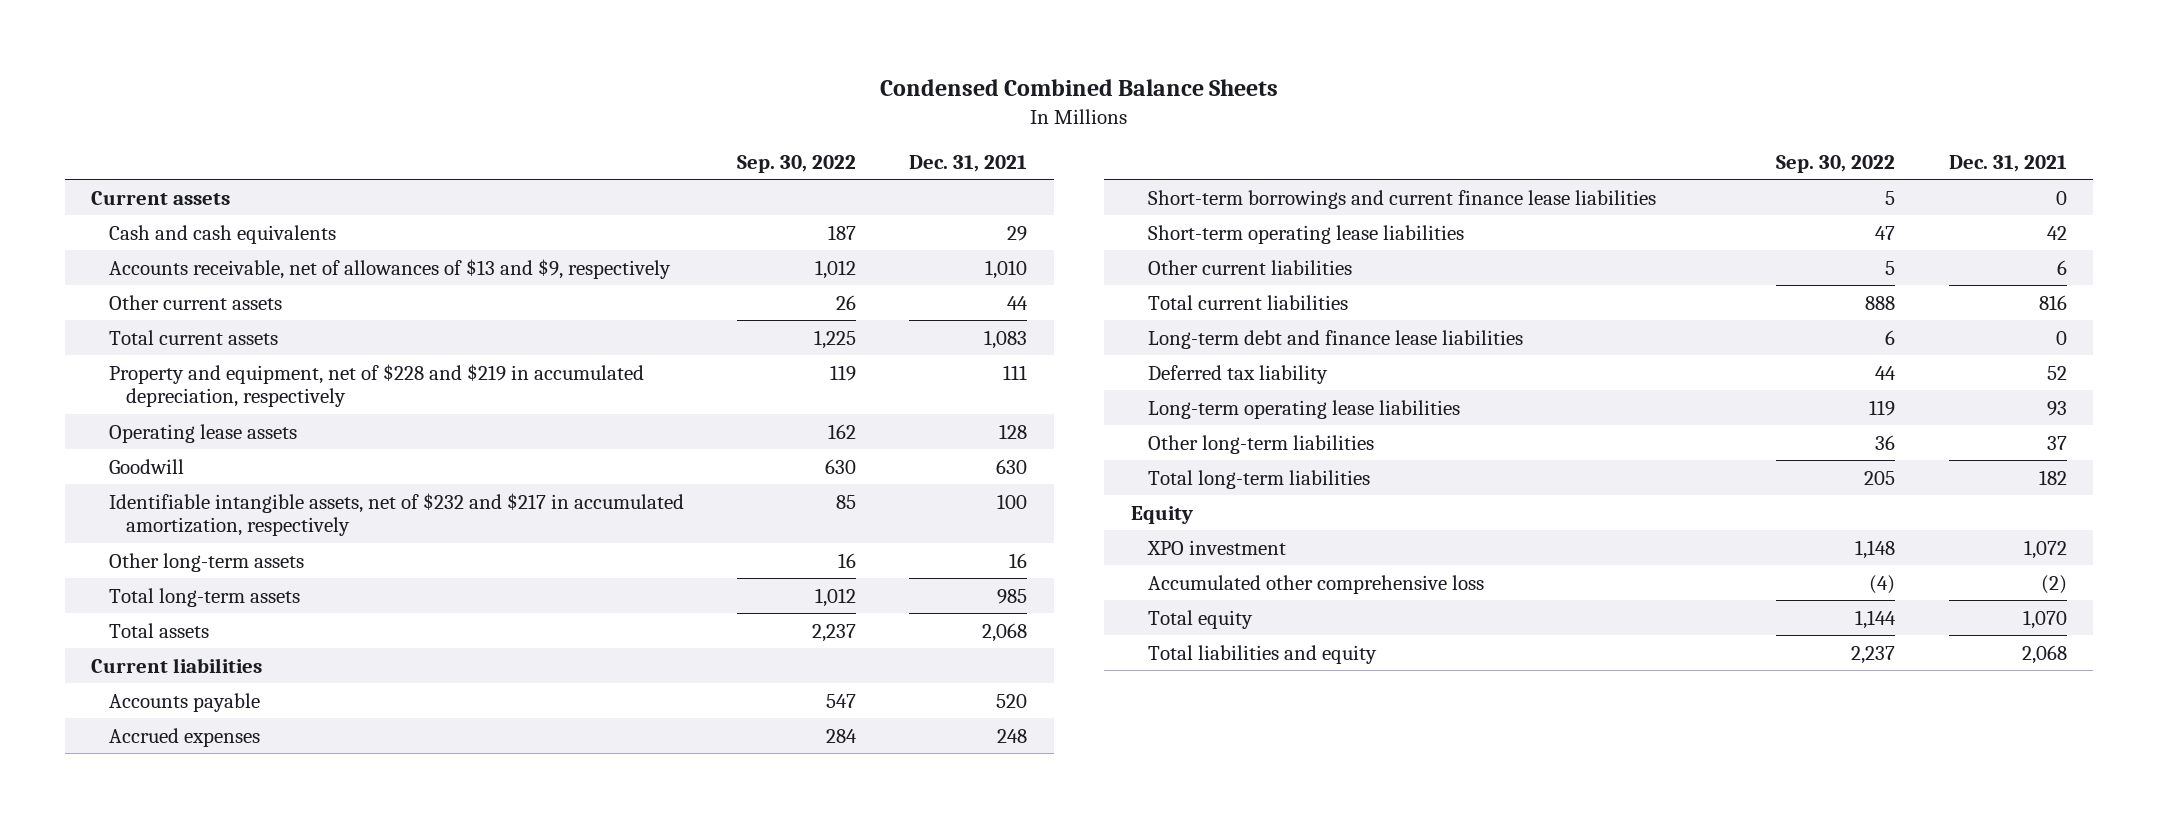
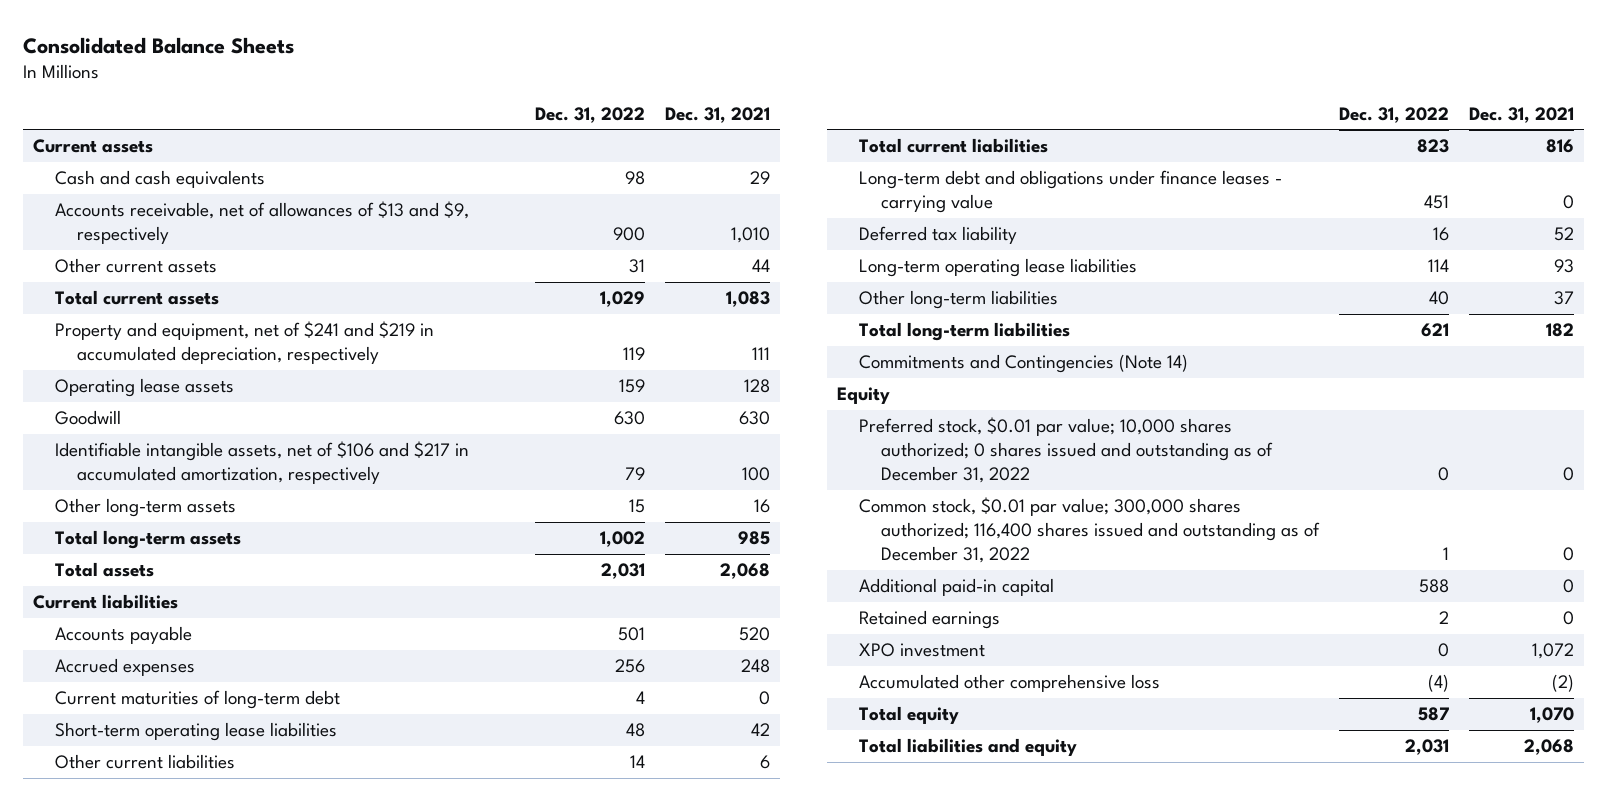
[879,79,1278,97] Condensed Combined Balance Sheets -> [23,36,295,54] Consolidated Balance Sheets
[736,154,856,173] Sep. 30, 2022 -> none
none -> [534,106,645,123] Dec. 31, 2022
[108,363,644,408] Property and equipment, net of $228 and $219 in accumulated depreciation, respectively -> [54,321,434,365] Property and equipment, net of $241 and $219 in accumulated depreciation, respectively
[108,492,684,537] Identifiable intangible assets, net of $232 and $217 in accumulated amortization, respectively -> [54,441,469,485] Identifiable intangible assets, net of $106 and $217 in accumulated amortization, respectively
[1148,189,1657,209] Short-term borrowings and current finance lease liabilities -> [54,690,340,710] Current maturities of long-term debt
[1148,329,1524,349] Long-term debt and finance lease liabilities -> [859,170,1283,214] Long-term debt and obligations under finance leases - carrying value
none -> [859,354,1189,374] Commitments and Contingencies (Note 14)
none -> [859,417,1273,484] Preferred stock, $0.01 par value; 10,000 shares authorized; 0 shares issued and outstanding as of December 31, 2022
none -> [859,497,1320,564] Common stock, $0.01 par value; 300,000 shares authorized; 116,400 shares issued and outstanding as of December 31, 2022
none -> [859,578,1055,597] Additional paid-in capital
none -> [859,610,1001,630] Retained earnings

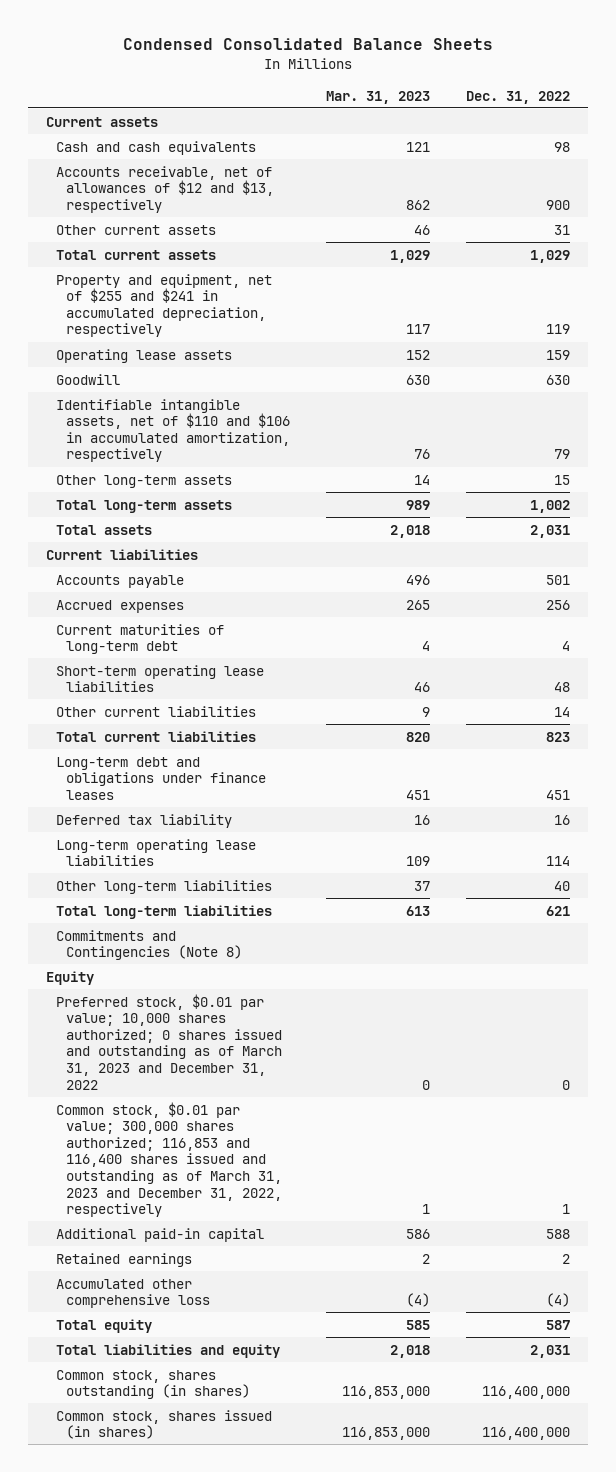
[23,36,295,54] Consolidated Balance Sheets -> [122,38,493,51] Condensed Consolidated Balance Sheets
[664,106,770,123] Dec. 31, 2021 -> none
none -> [325,90,430,104] Mar. 31, 2023
[54,201,469,245] Accounts receivable, net of allowances of $13 and $9, respectively -> [56,165,274,213] Accounts receivable, net of allowances of $12 and $13, respectively
[54,321,434,365] Property and equipment, net of $241 and $219 in accumulated depreciation, respectively -> [56,273,273,338] Property and equipment, net of $255 and $241 in accumulated depreciation, respectively
[54,441,469,485] Identifiable intangible assets, net of $106 and $217 in accumulated amortization, respectively -> [56,398,290,463] Identifiable intangible assets, net of $110 and $106 in accumulated amortization, respectively
[859,170,1283,214] Long-term debt and obligations under finance leases - carrying value -> [56,756,266,800] Long-term debt and obligations under finance leases
[859,354,1189,374] Commitments and Contingencies (Note 14) -> [56,929,242,961] Commitments and Contingencies (Note 8)
[859,417,1273,484] Preferred stock, $0.01 par value; 10,000 shares authorized; 0 shares issued and outstanding as of December 31, 2022 -> [56,993,282,1090] Preferred stock, $0.01 par value; 10,000 shares authorized; 0 shares issued and outstanding as of March 31, 2023 and December 31, 2022
[859,497,1320,564] Common stock, $0.01 par value; 300,000 shares authorized; 116,400 shares issued and outstanding as of December 31, 2022 -> [56,1101,282,1218] Common stock, $0.01 par value; 300,000 shares authorized; 116,853 and 116,400 shares issued and outstanding as of March 31, 2023 and December 31, 2022, respectively
[859,643,986,658] XPO investment -> none
none -> [56,1369,250,1400] Common stock, shares outstanding (in shares)
none -> [56,1409,273,1440] Common stock, shares issued (in shares)

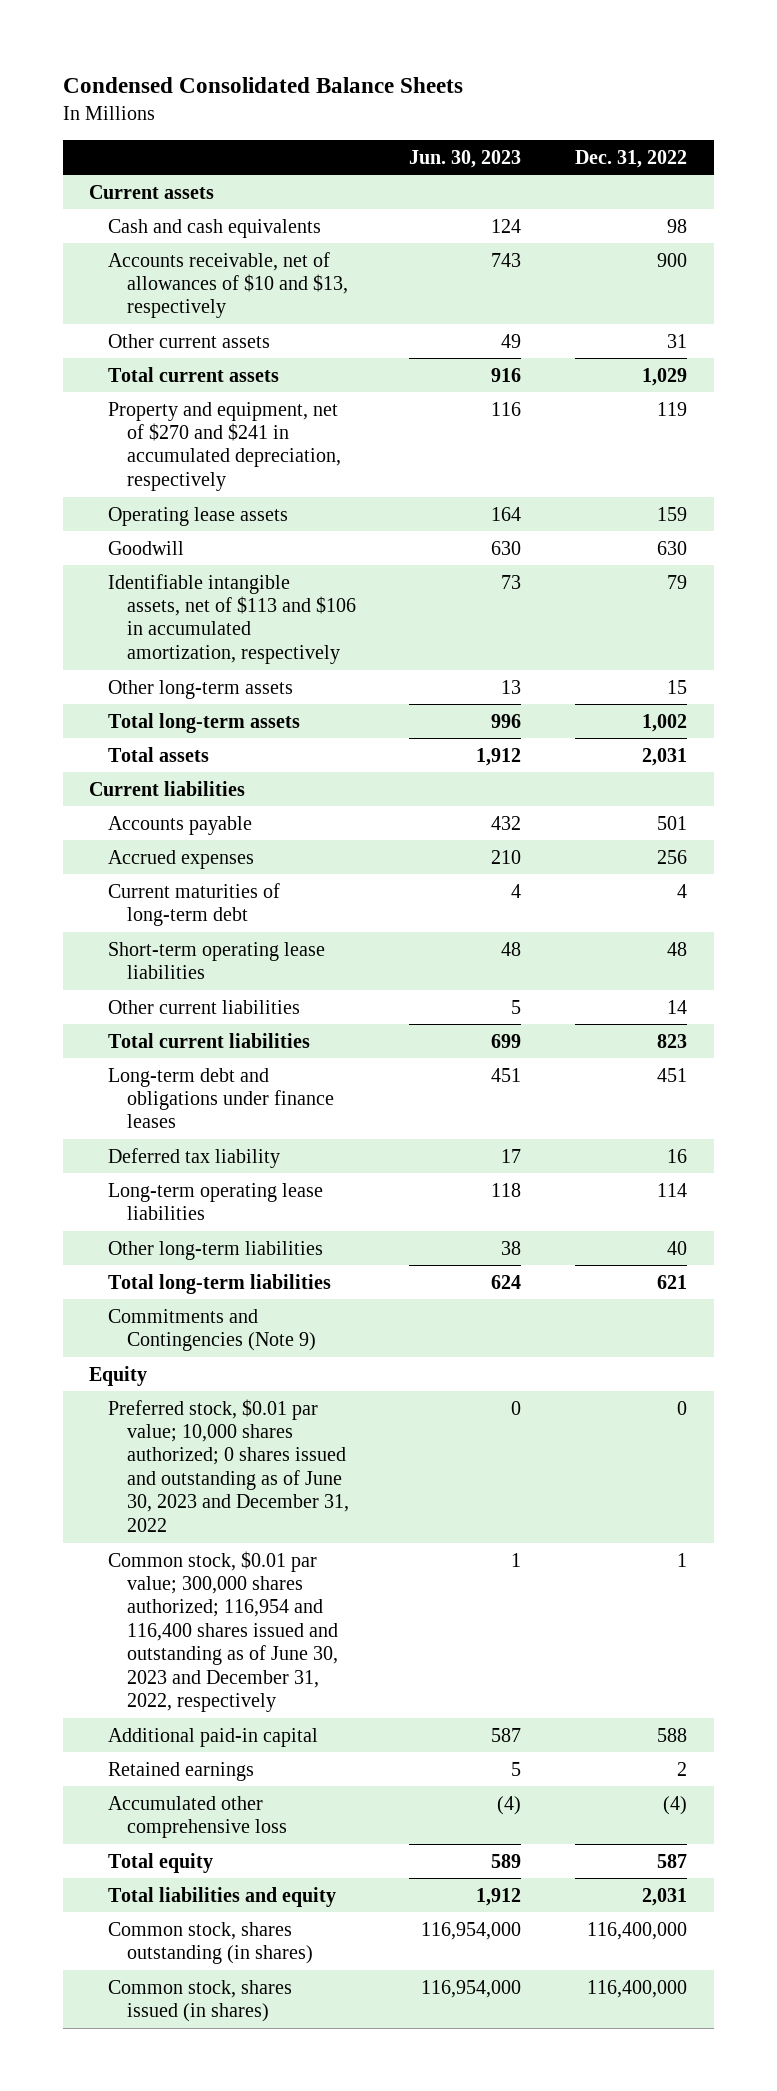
[325,90,430,104] Mar. 31, 2023 -> none
none -> [409,149,522,168] Jun. 30, 2023
[56,165,274,213] Accounts receivable, net of allowances of $12 and $13, respectively -> [108,251,348,319] Accounts receivable, net of allowances of $10 and $13, respectively
[56,273,273,338] Property and equipment, net of $255 and $241 in accumulated depreciation, respectively -> [108,401,341,491] Property and equipment, net of $270 and $241 in accumulated depreciation, respectively
[56,398,290,463] Identifiable intangible assets, net of $110 and $106 in accumulated amortization, respectively -> [108,573,356,664] Identifiable intangible assets, net of $113 and $106 in accumulated amortization, respectively
[56,929,242,961] Commitments and Contingencies (Note 8) -> [108,1308,316,1352] Commitments and Contingencies (Note 9)
[56,993,282,1090] Preferred stock, $0.01 par value; 10,000 shares authorized; 0 shares issued and outstanding as of March 31, 2023 and December 31, 2022 -> [108,1398,349,1532] Preferred stock, $0.01 par value; 10,000 shares authorized; 0 shares issued and outstanding as of June 30, 2023 and December 31, 2022
[56,1101,282,1218] Common stock, $0.01 par value; 300,000 shares authorized; 116,853 and 116,400 shares issued and outstanding as of March 31, 2023 and December 31, 2022, respectively -> [108,1550,338,1713] Common stock, $0.01 par value; 300,000 shares authorized; 116,954 and 116,400 shares issued and outstanding as of June 30, 2023 and December 31, 2022, respectively

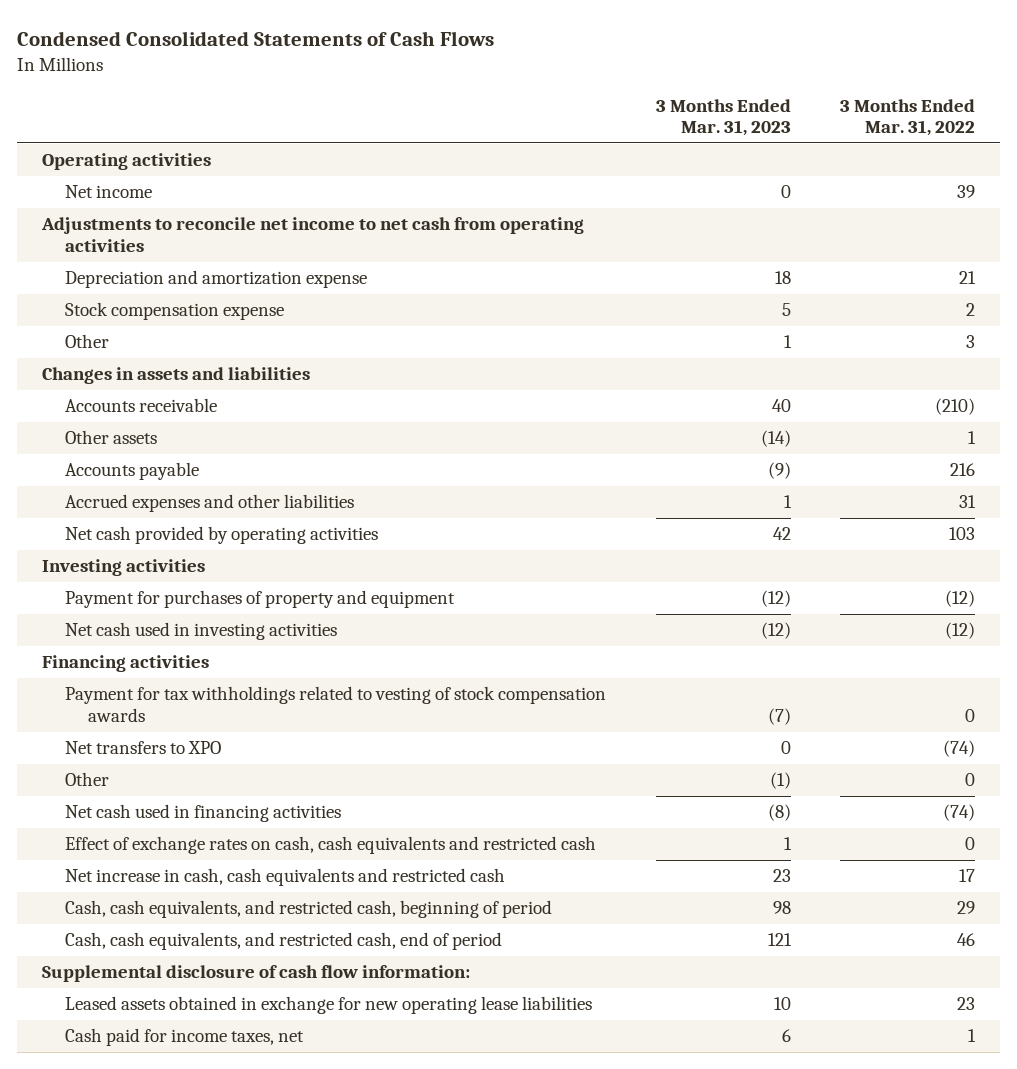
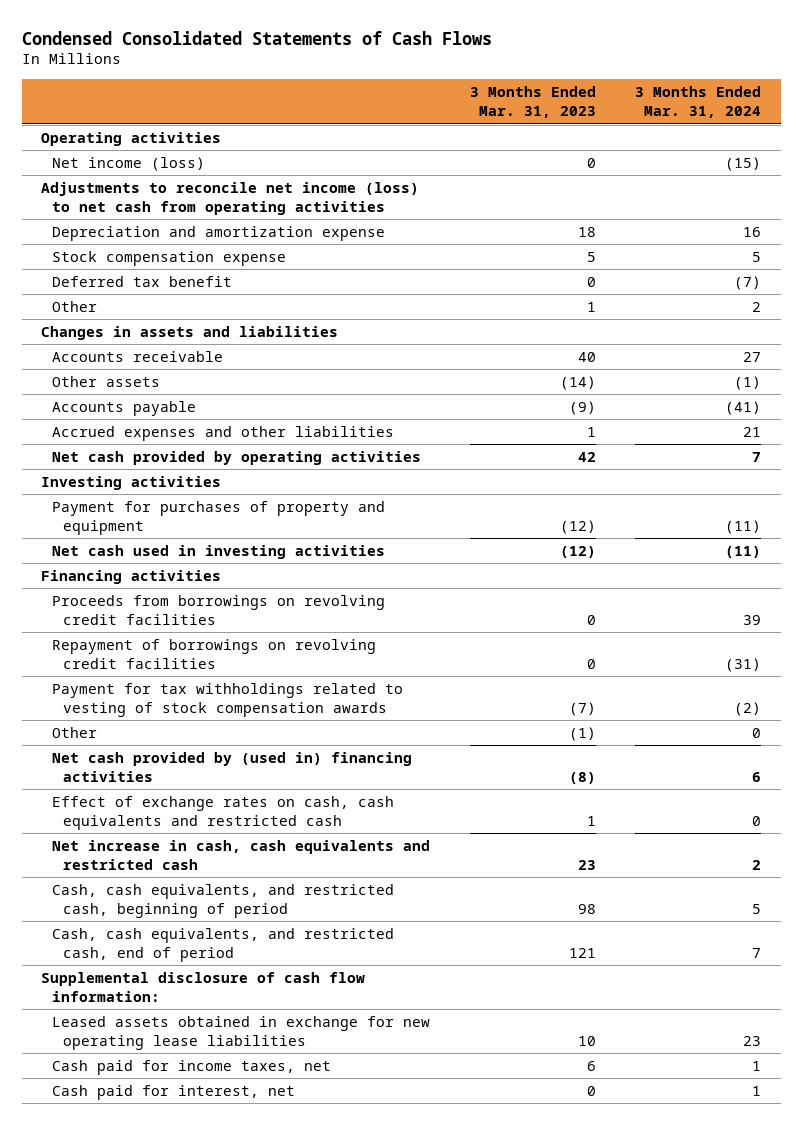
[840,98,976,137] 3 Months Ended Mar. 31, 2022 -> none
none -> [635,86,762,119] 3 Months Ended Mar. 31, 2024
[65,185,153,199] Net income -> [52,157,206,172] Net income (loss)
[40,217,584,252] Adjustments to reconcile net income to net cash from operating activities -> [41,182,420,215] Adjustments to reconcile net income (loss) to net cash from operating activities
none -> [52,276,233,288] Deferred tax benefit
none -> [52,595,386,625] Proceeds from borrowings on revolving credit facilities
none -> [52,639,377,669] Repayment of borrowings on revolving credit facilities
[65,741,222,755] Net transfers to XPO -> none
[65,804,342,823] Net cash used in financing activities -> [52,752,413,782] Net cash provided by (used in) financing activities
none -> [52,1085,296,1101] Cash paid for interest, net

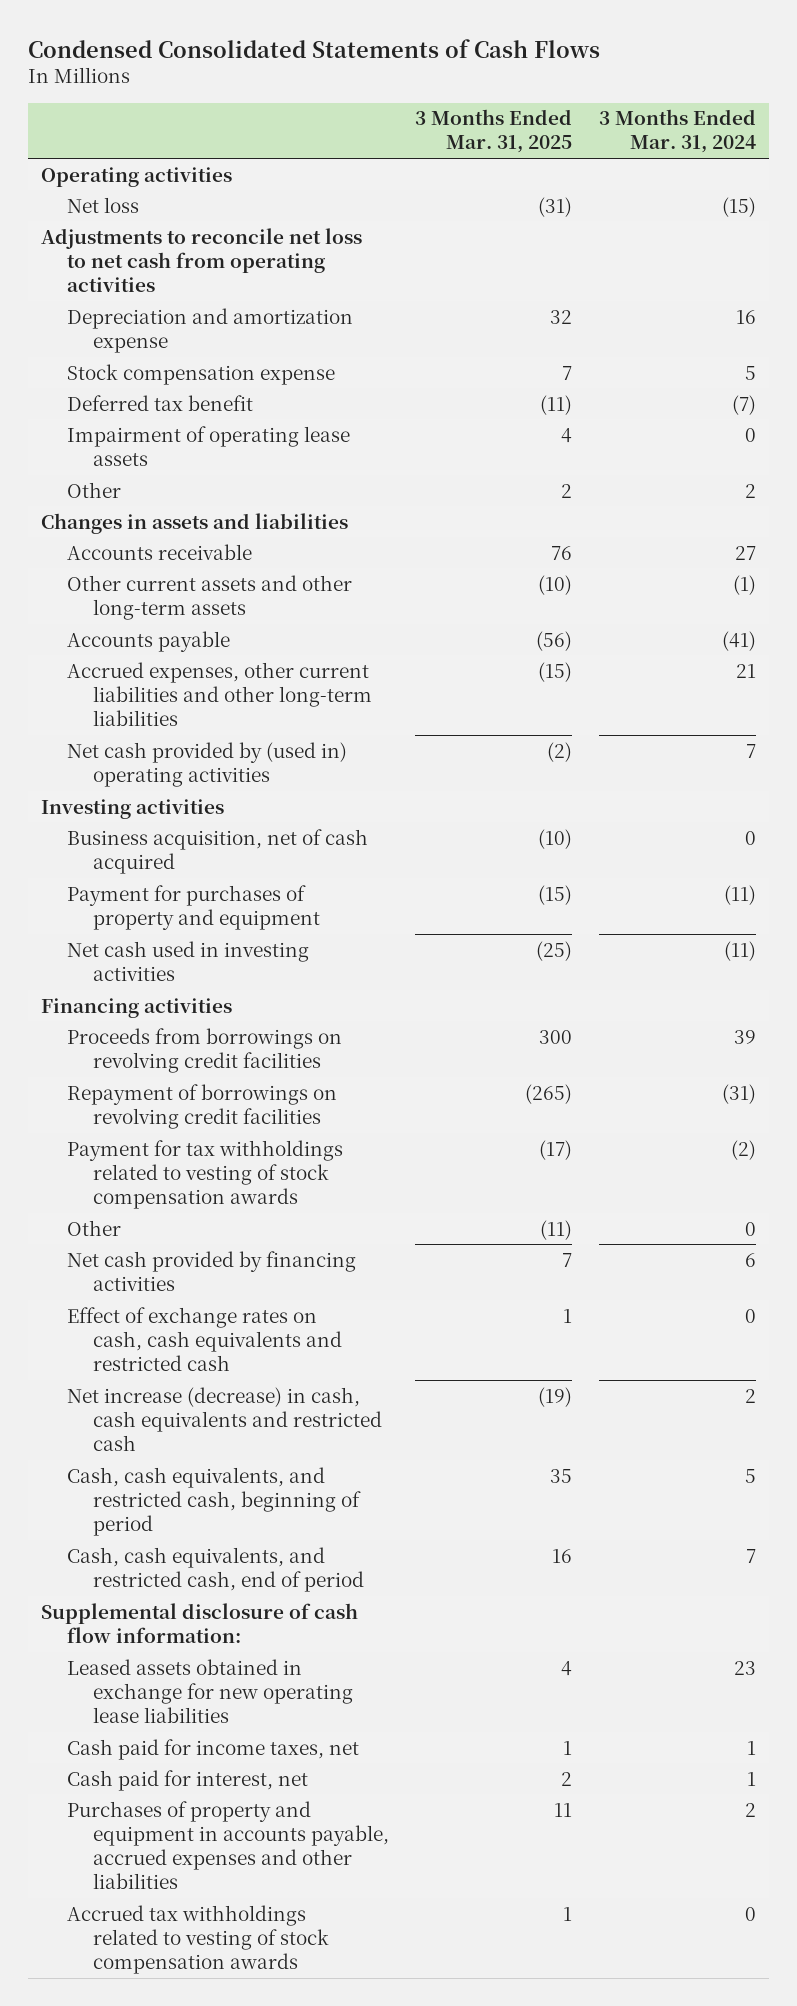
[469,86,596,119] 3 Months Ended Mar. 31, 2023 -> none
none -> [415,109,573,154] 3 Months Ended Mar. 31, 2025
[52,157,206,172] Net income (loss) -> [66,196,139,213] Net loss
[41,182,420,215] Adjustments to reconcile net income (loss) to net cash from operating activities -> [41,227,363,292] Adjustments to reconcile net loss to net cash from operating activities
none -> [66,425,350,466] Impairment of operating lease assets
[52,376,161,388] Other assets -> [66,574,352,620] Other current assets and other long-term assets
[52,426,395,442] Accrued expenses and other liabilities -> [66,661,372,726] Accrued expenses, other current liabilities and other long-term liabilities
[52,451,422,466] Net cash provided by operating activities -> [66,741,347,787] Net cash provided by (used in) operating activities
none -> [66,828,368,874] Business acquisition, net of cash acquired
[52,752,413,782] Net cash provided by (used in) financing activities -> [66,1250,356,1291] Net cash provided by financing activities
[52,840,431,870] Net increase in cash, cash equivalents and restricted cash -> [66,1386,382,1451] Net increase (decrease) in cash, cash equivalents and restricted cash
none -> [66,1800,389,1889] Purchases of property and equipment in accounts payable, accrued expenses and other liabilities
none -> [66,1904,329,1974] Accrued tax withholdings related to vesting of stock compensation awards

